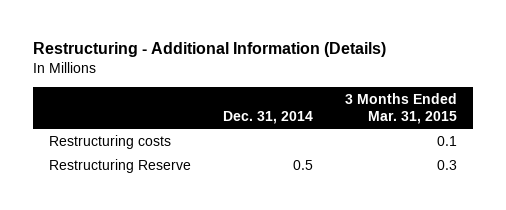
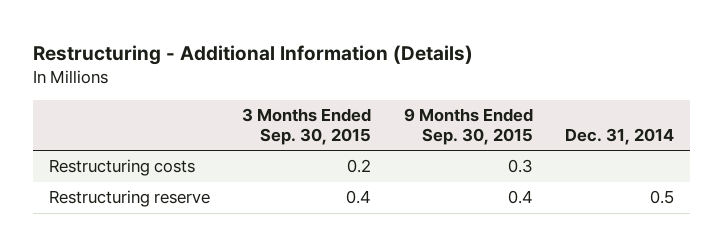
[345,93,458,124] 3 Months Ended Mar. 31, 2015 -> none
none -> [242,108,372,146] 3 Months Ended Sep. 30, 2015
none -> [403,108,533,146] 9 Months Ended Sep. 30, 2015
[48,158,191,173] Restructuring Reserve -> [49,190,211,208] Restructuring reserve

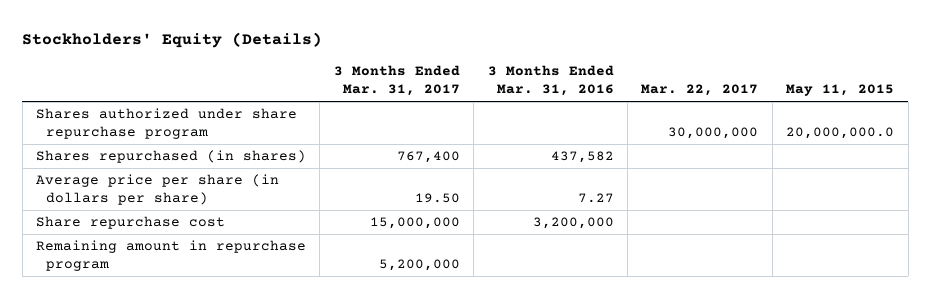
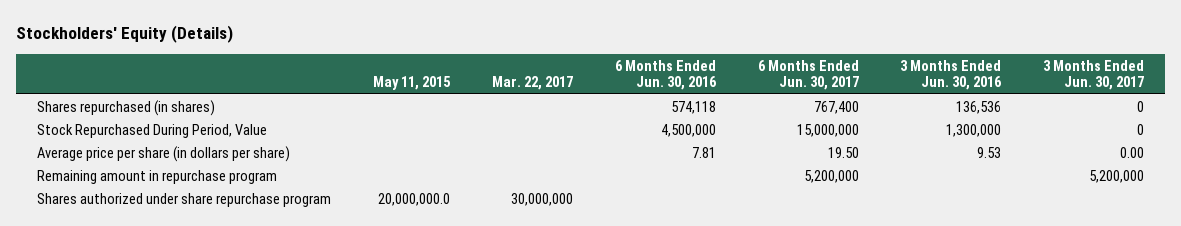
[333,65,460,97] 3 Months Ended Mar. 31, 2017 -> none
[487,65,614,97] 3 Months Ended Mar. 31, 2016 -> none
none -> [614,59,717,91] 6 Months Ended Jun. 30, 2016
none -> [757,59,859,91] 6 Months Ended Jun. 30, 2017
none -> [900,59,1003,91] 3 Months Ended Jun. 30, 2016
none -> [1043,59,1145,91] 3 Months Ended Jun. 30, 2017
none -> [37,123,268,138] Stock Repurchased During Period, Value
[35,216,225,230] Share repurchase cost -> none
[35,108,297,140] Shares authorized under share repurchase program -> [37,192,332,207] Shares authorized under share repurchase program

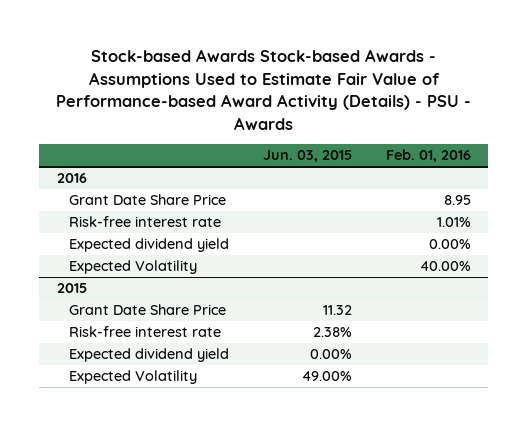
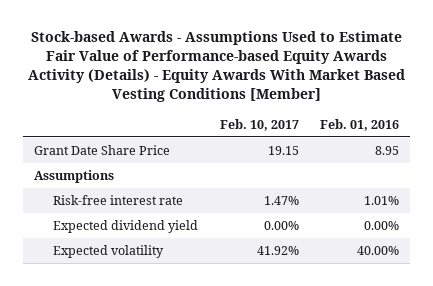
[55,49,471,130] Stock-based Awards Stock-based Awards - Assumptions Used to Estimate Fair Value of Performance-based Award Activity (Details) - PSU - Awards -> [27,31,405,103] Stock-based Awards - Assumptions Used to Estimate Fair Value of Performance-based Equity Awards Activity (Details) - Equity Awards With Market Based Vesting Conditions [Member]
[262,150,352,163] Jun. 03, 2015 -> none
none -> [219,118,299,131] Feb. 10, 2017
[56,173,87,184] 2016 -> none
none -> [33,169,114,183] Assumptions
[56,283,87,294] 2015 -> none
[68,304,226,316] Grant Date Share Price -> none
[68,326,221,338] Risk-free interest rate -> none
[68,348,229,363] Expected dividend yield -> none
[68,370,197,385] Expected Volatility -> none
[68,260,197,275] Expected Volatility -> [53,244,165,258] Expected volatility

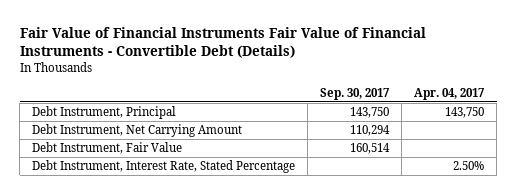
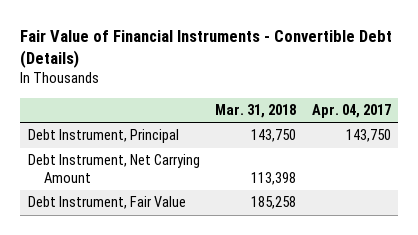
[19,26,426,58] Fair Value of Financial Instruments Fair Value of Financial Instruments - Convertible Debt (Details) -> [19,29,392,69] Fair Value of Financial Instruments - Convertible Debt (Details)
[320,87,391,100] Sep. 30, 2017 -> none
none -> [215,104,297,119] Mar. 31, 2018
[32,160,296,174] Debt Instrument, Interest Rate, Stated Percentage -> none

